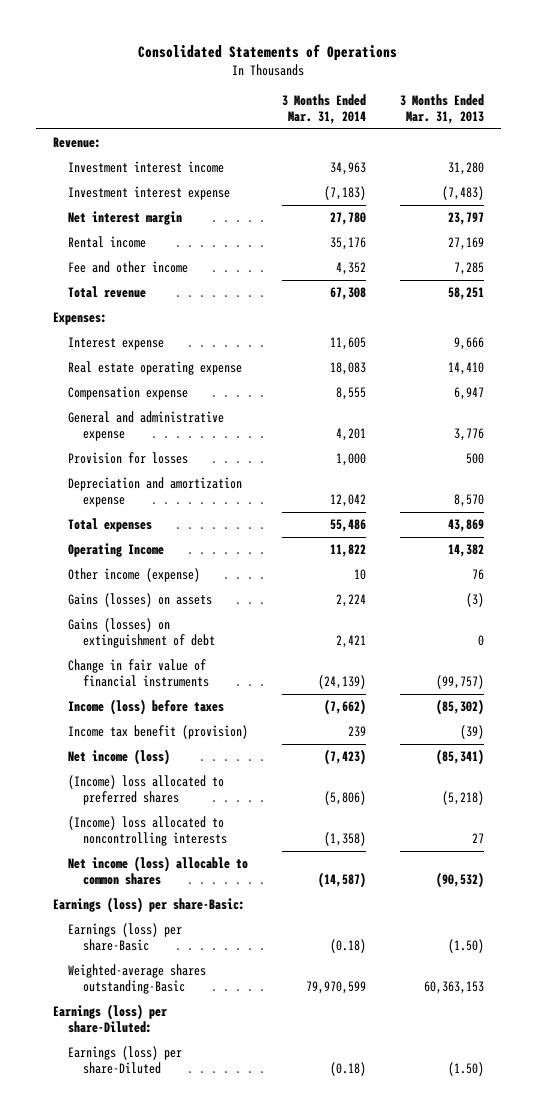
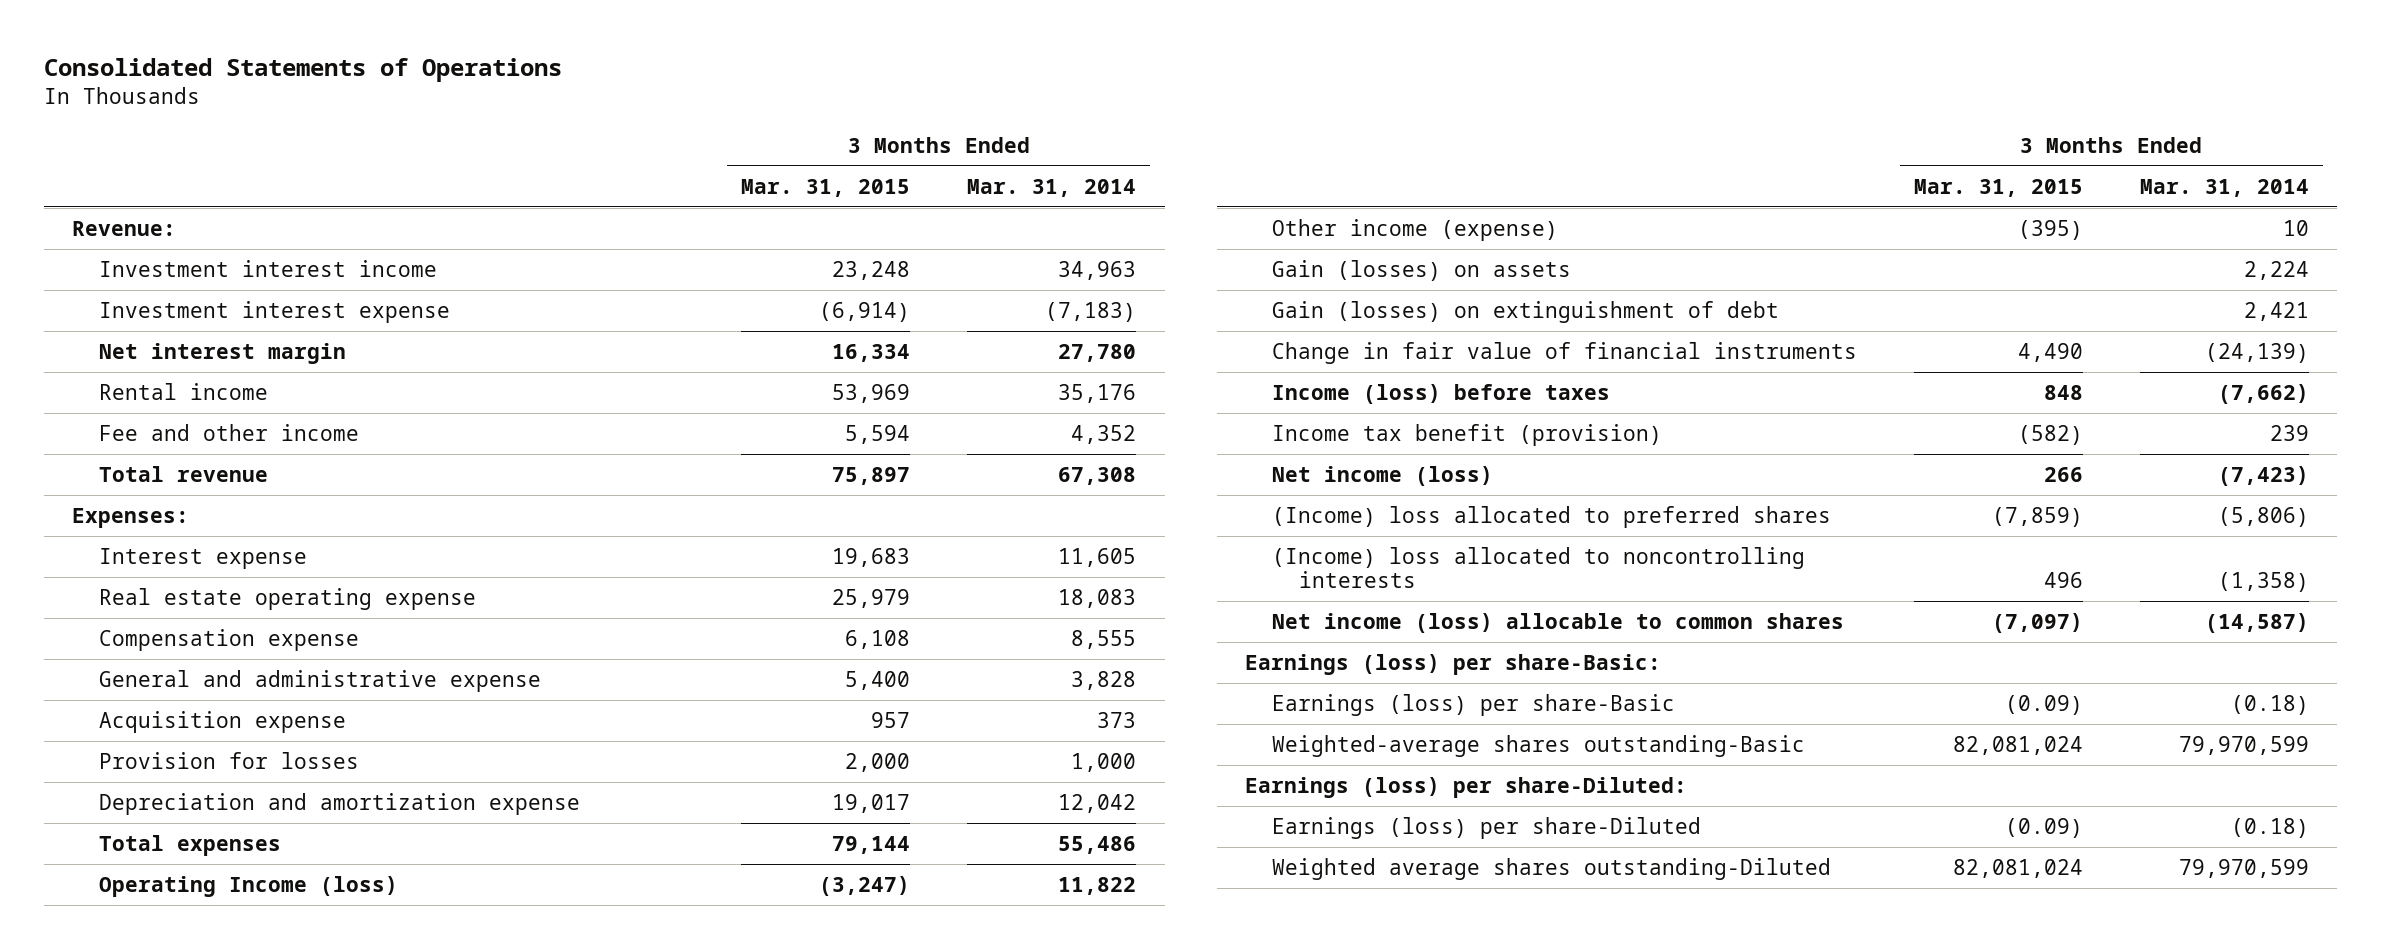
[399,94,484,124] 3 Months Ended Mar. 31, 2013 -> none
none -> [741,178,911,197] Mar. 31, 2015
[335,428,366,442] 4,201 -> [1071,670,1137,690] 3,828
none -> [99,710,347,733] Acquisition expense
[67,543,164,558] Operating Income -> [99,875,399,897] Operating Income (loss)
[67,593,212,608] Gains (losses) on assets -> [1271,259,1571,281] Gain (losses) on assets
[67,618,215,649] Gains (losses) on extinguishment of debt -> [1271,300,1779,323] Gain (losses) on extinguishment of debt
none -> [1271,857,1831,880] Weighted average shares outstanding-Diluted

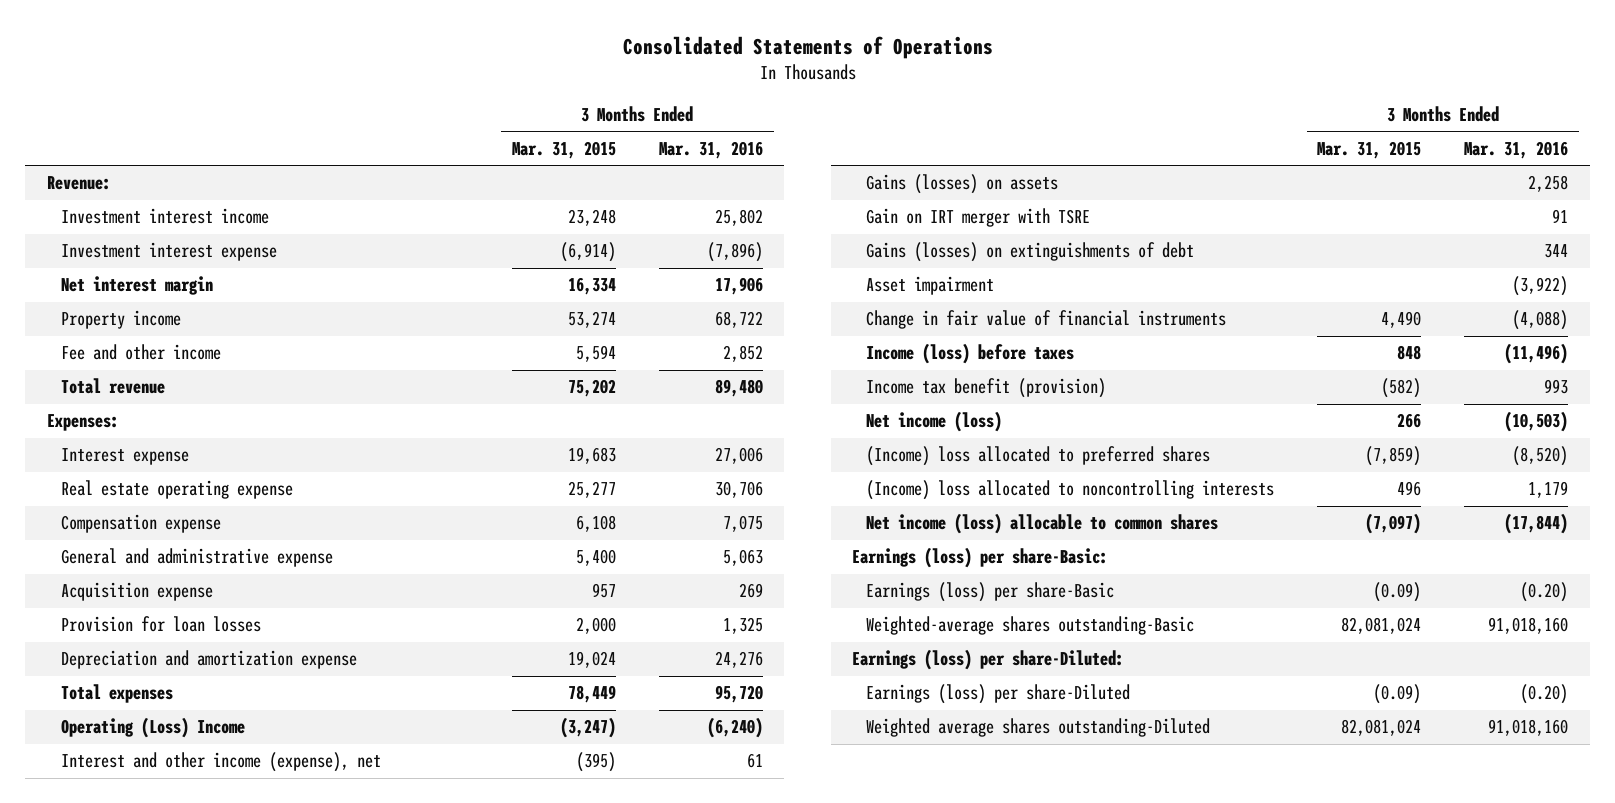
[967,178,1137,197] Mar. 31, 2014 -> none
none -> [658,141,763,160] Mar. 31, 2016
[99,382,269,400] Rental income -> [61,310,182,330] Property income
[832,383,911,403] 53,969 -> [567,311,616,329] 53,274
[832,466,911,485] 75,897 -> [567,379,616,398] 75,202
[832,588,911,608] 25,979 -> [567,481,616,499] 25,277
[99,751,360,769] Provision for losses -> [61,616,262,633] Provision for loan losses
[832,793,911,813] 19,017 -> [567,651,616,669] 19,024
[832,835,911,854] 79,144 -> [567,685,616,704] 78,449
[99,875,399,897] Operating Income (loss) -> [61,717,246,739] Operating (Loss) Income
[1271,218,1558,241] Other income (expense) -> [61,752,382,773] Interest and other income (expense), net
[1271,259,1571,281] Gain (losses) on assets -> [866,174,1059,195] Gains (losses) on assets
none -> [866,208,1091,228] Gain on IRT merger with TSRE
[1271,300,1779,323] Gain (losses) on extinguishment of debt -> [866,242,1195,263] Gains (losses) on extinguishments of debt
none -> [866,276,995,296] Asset impairment

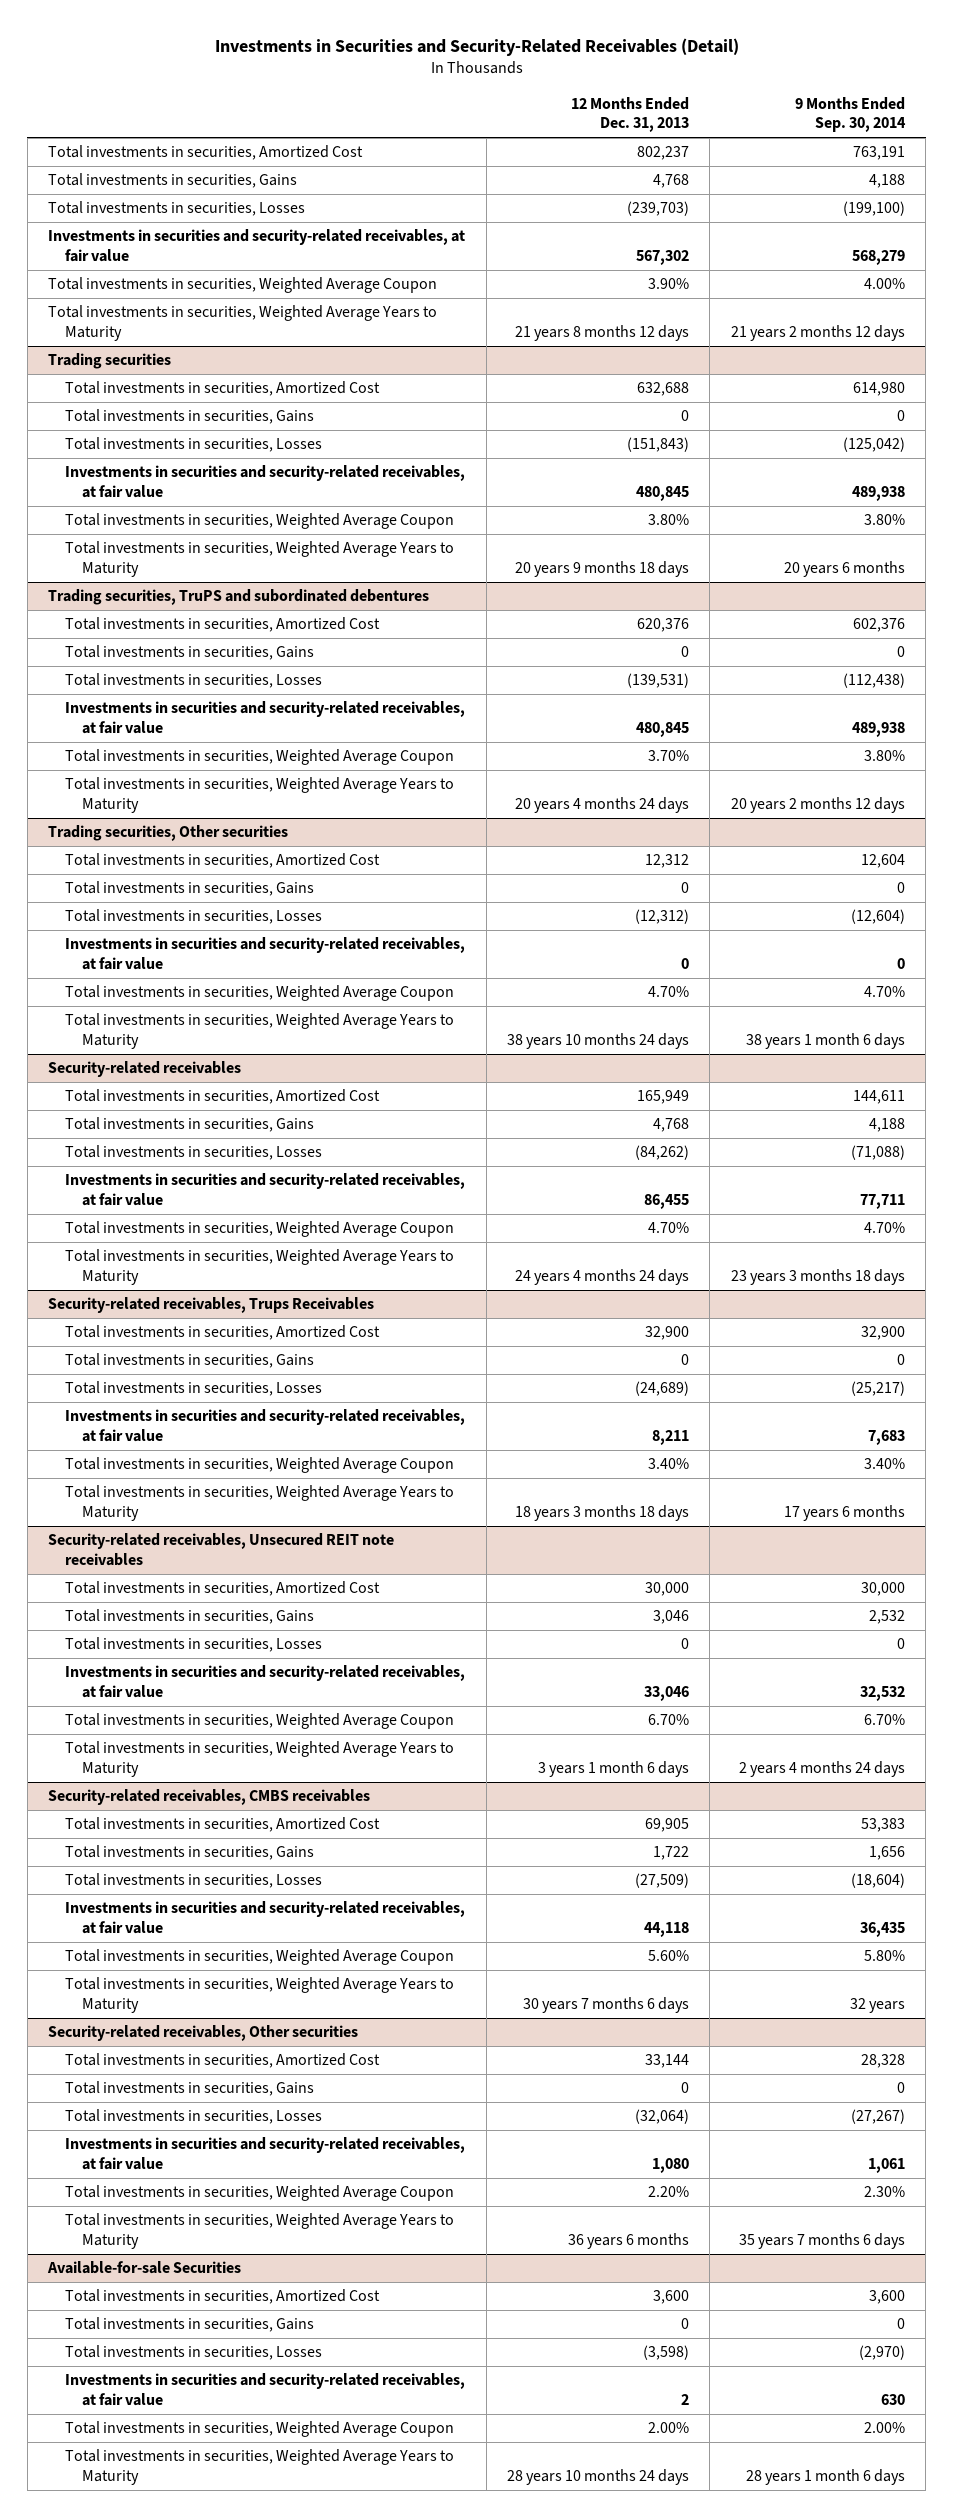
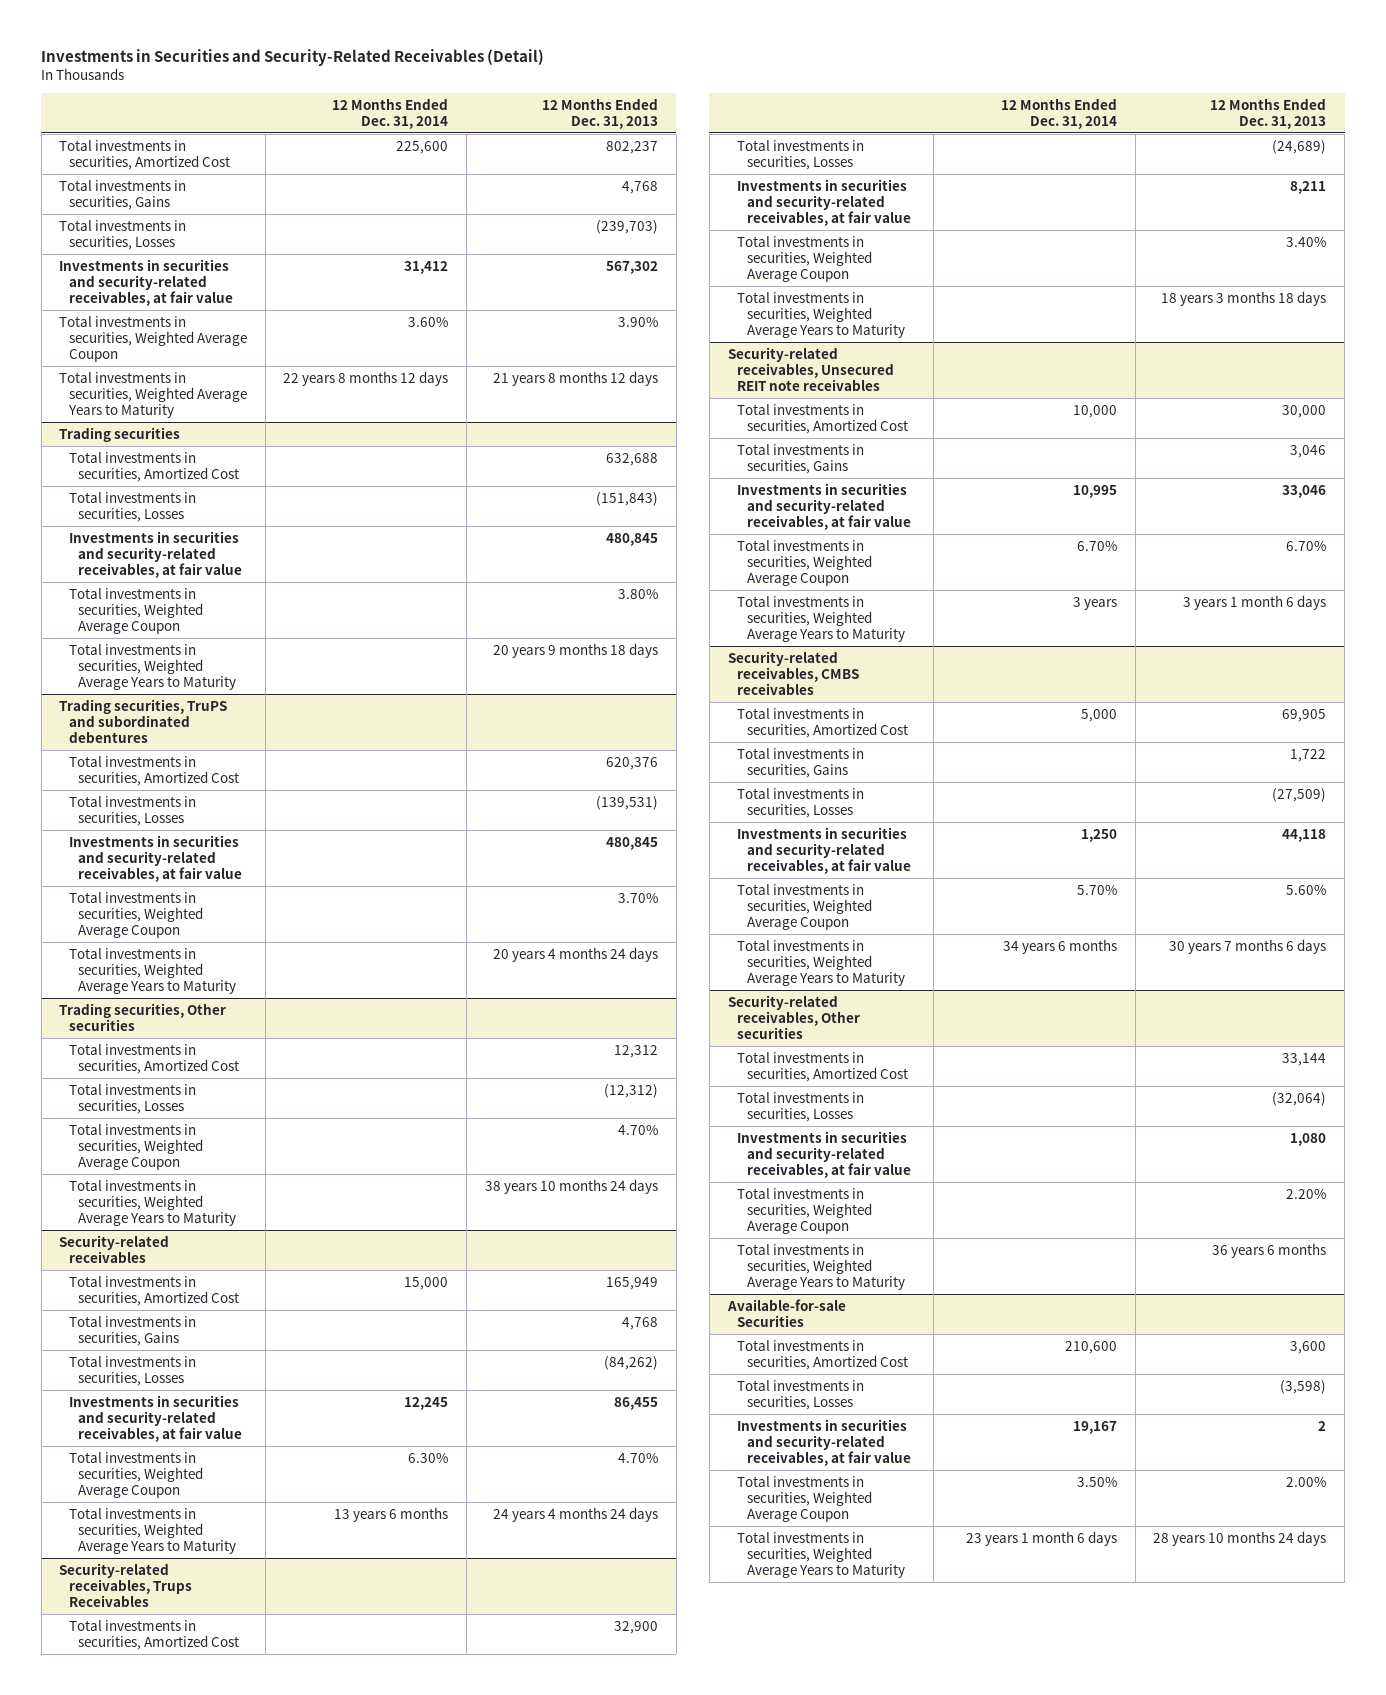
[794,96,906,133] 9 Months Ended Sep. 30, 2014 -> none
none -> [332,97,449,129] 12 Months Ended Dec. 31, 2014
[64,409,314,425] Total investments in securities, Gains -> none
[64,645,314,661] Total investments in securities, Gains -> none
[64,881,314,897] Total investments in securities, Gains -> none
[64,937,465,971] Investments in securities and security-related receivables, at fair value -> none
[64,1353,314,1369] Total investments in securities, Gains -> none
[64,1637,322,1653] Total investments in securities, Losses -> none
[64,2081,314,2097] Total investments in securities, Gains -> none
[64,2317,314,2333] Total investments in securities, Gains -> none

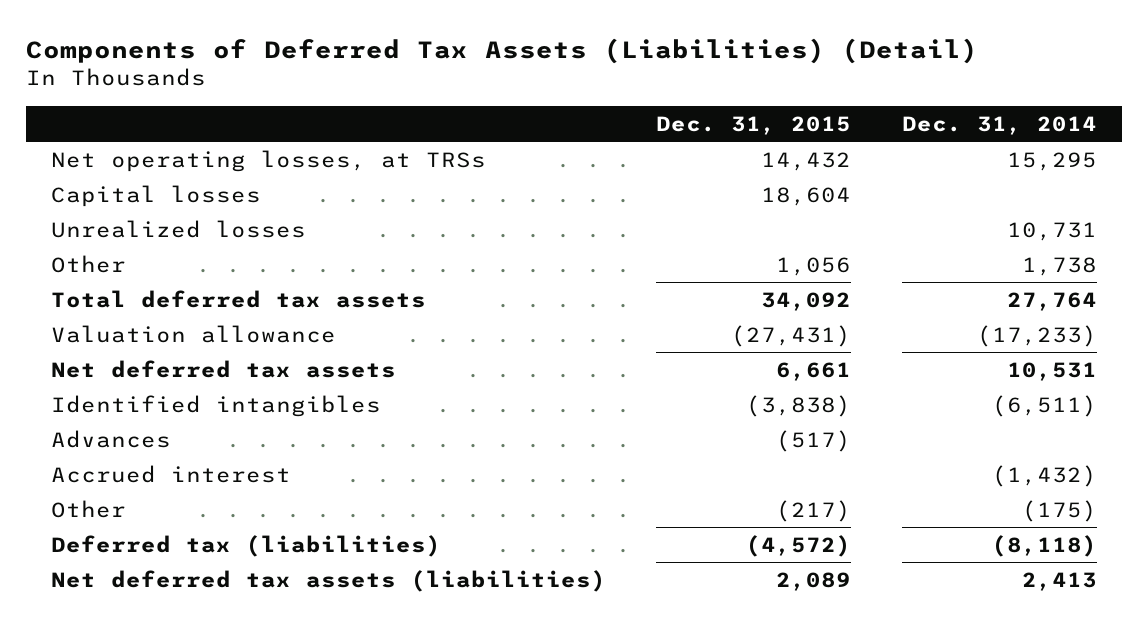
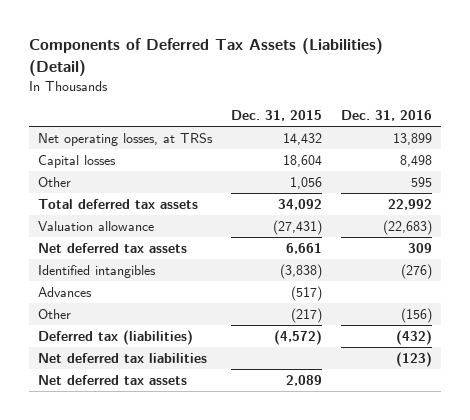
[902,115,1098,135] Dec. 31, 2014 -> none
none -> [340,110,432,122] Dec. 31, 2016
[50,219,306,238] Unrealized losses -> none
[50,464,291,483] Accrued interest -> none
none -> [38,352,208,363] Net deferred tax liabilities
[50,569,606,592] Net deferred tax assets (liabilities) -> [38,374,188,385] Net deferred tax assets

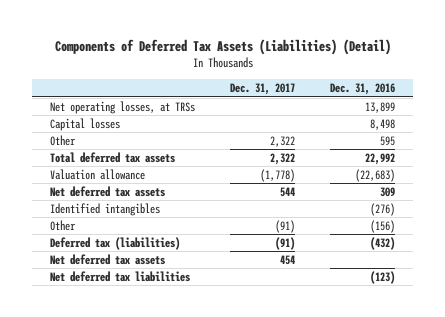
[230,110,322,122] Dec. 31, 2015 -> none
none -> [230,83,296,96] Dec. 31, 2017
[38,286,93,297] Advances -> none
[38,352,208,363] Net deferred tax liabilities -> [49,270,190,282] Net deferred tax liabilities

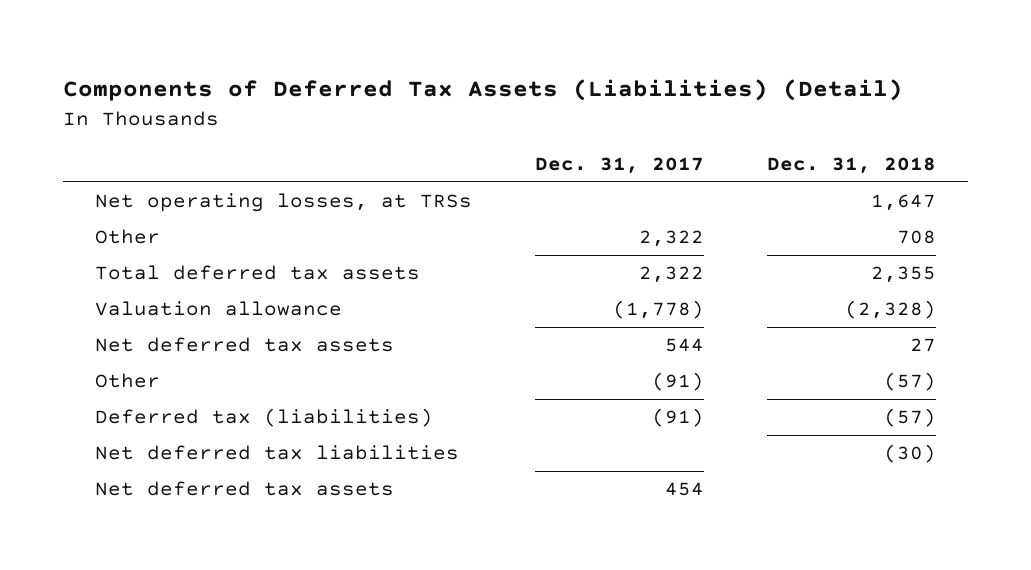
[330,83,396,96] Dec. 31, 2016 -> none
none -> [766,157,936,175] Dec. 31, 2018
[49,117,120,131] Capital losses -> none
[49,202,160,216] Identified intangibles -> none
[49,253,165,265] Net deferred tax assets -> [94,481,394,497] Net deferred tax assets

